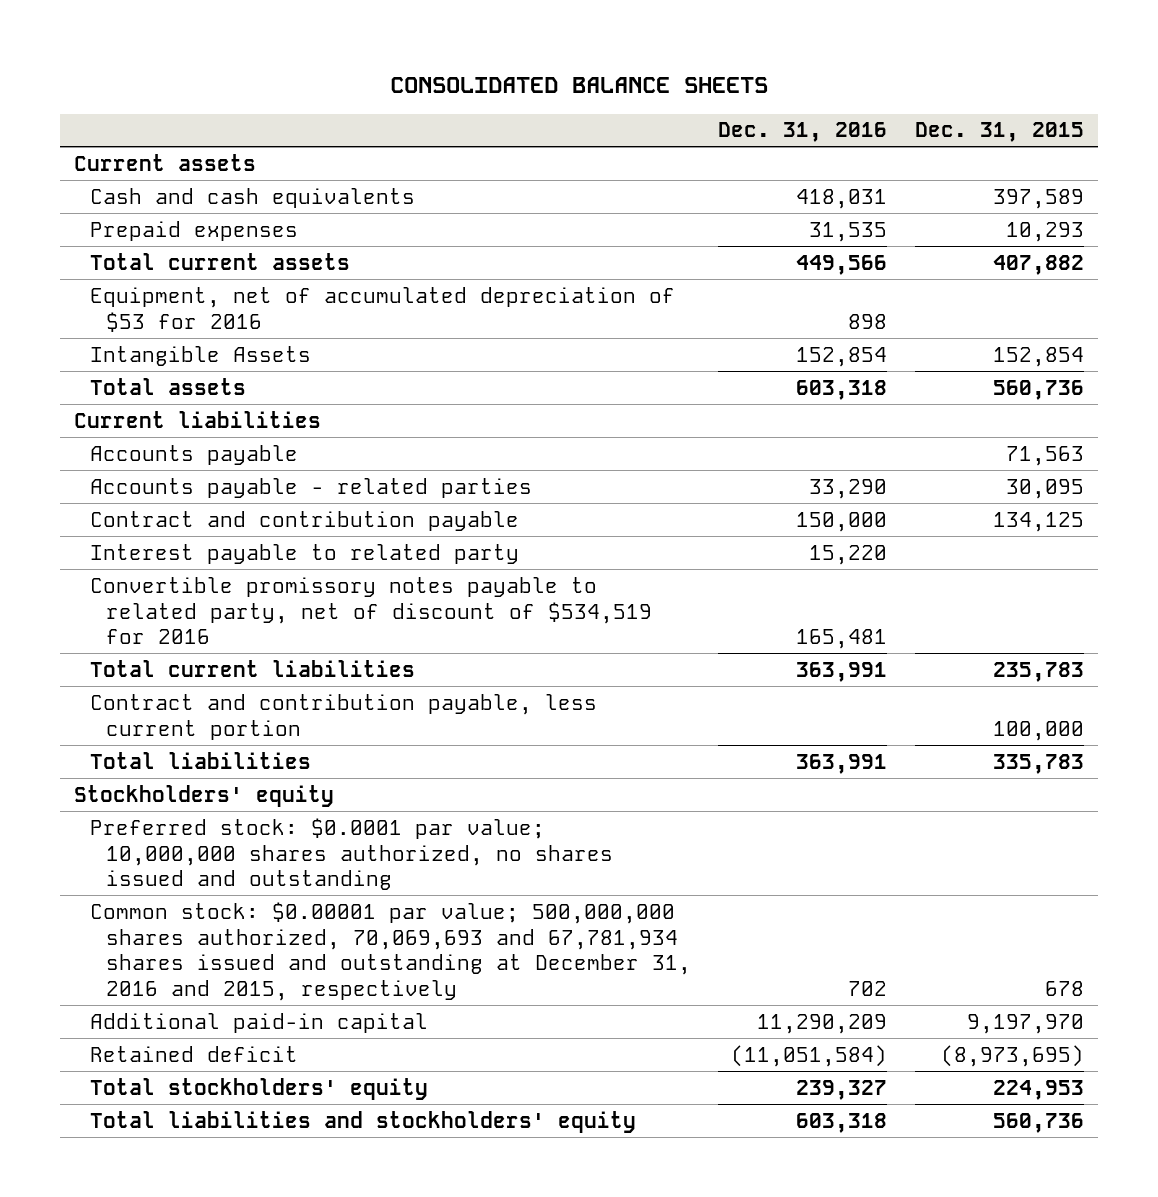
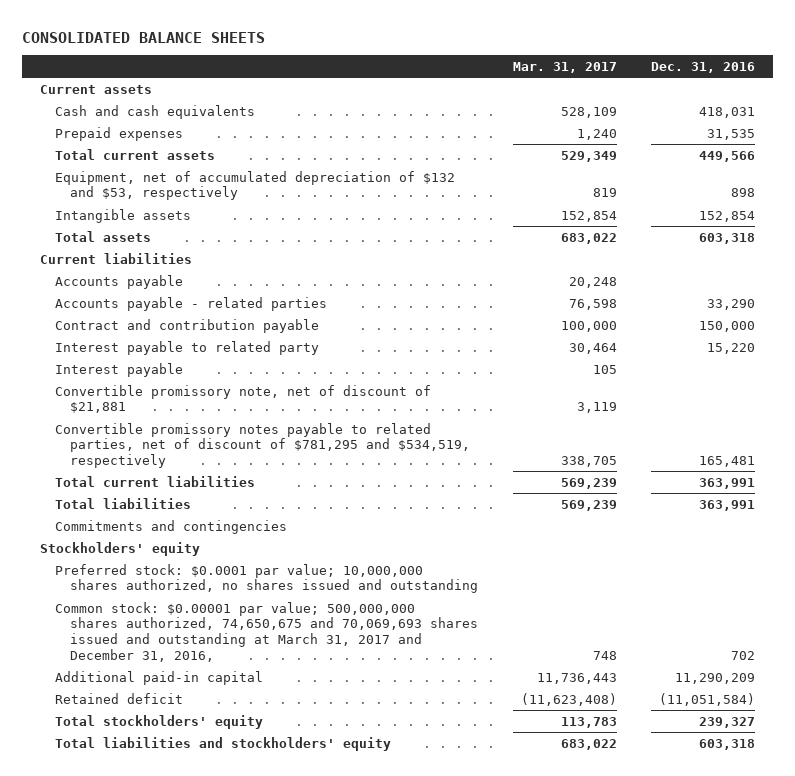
[914,122,1084,143] Dec. 31, 2015 -> none
none -> [512,61,617,73] Mar. 31, 2017
[89,286,675,332] Equipment, net of accumulated depreciation of $53 for 2016 -> [54,170,455,201] Equipment, net of accumulated depreciation of $132 and $53, respectively
[89,345,311,366] Intangible Assets -> [54,208,191,223] Intangible assets
none -> [54,362,183,377] Interest payable
none -> [54,384,431,414] Convertible promissory note, net of discount of $21,881
[89,576,652,645] Convertible promissory notes payable to related party, net of discount of $534,519 for 2016 -> [54,422,470,469] Convertible promissory notes payable to related parties, net of discount of $781,295 and $534,519, respectively
[89,693,597,740] Contract and contribution payable, less current portion -> none
none -> [54,519,287,534] Commitments and contingencies
[89,901,691,1002] Common stock: $0.00001 par value; 500,000,000 shares authorized, 70,069,693 and 67,781,934 shares issued and outstanding at December 31, 2016 and 2015, respectively -> [54,601,478,663] Common stock: $0.00001 par value; 500,000,000 shares authorized, 74,650,675 and 70,069,693 shares issued and outstanding at March 31, 2017 and December 31, 2016,

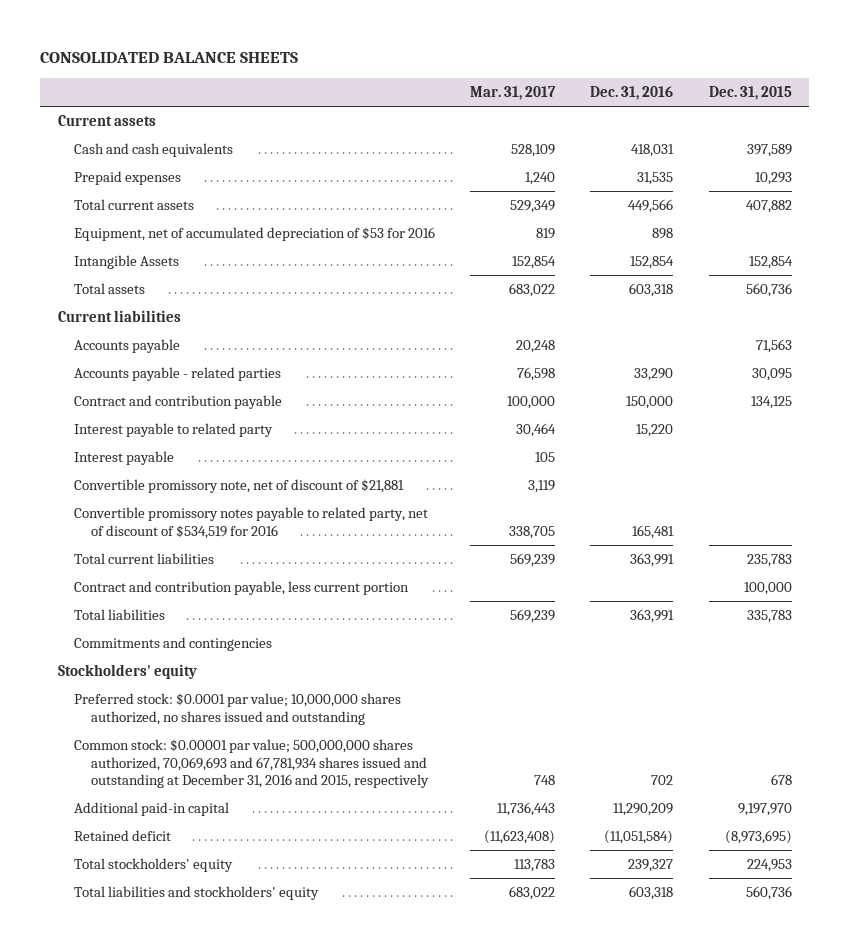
none -> [708,86,792,101] Dec. 31, 2015
[54,170,455,201] Equipment, net of accumulated depreciation of $132 and $53, respectively -> [74,227,436,242] Equipment, net of accumulated depreciation of $53 for 2016
[54,208,191,223] Intangible assets -> [74,255,180,270] Intangible Assets
[54,422,470,469] Convertible promissory notes payable to related parties, net of discount of $781,295 and $534,519, respectively -> [74,507,429,539] Convertible promissory notes payable to related party, net of discount of $534,519 for 2016
none -> [74,581,410,596] Contract and contribution payable, less current portion
[54,601,478,663] Common stock: $0.00001 par value; 500,000,000 shares authorized, 74,650,675 and 70,069,693 shares issued and outstanding at March 31, 2017 and December 31, 2016, -> [74,739,429,789] Common stock: $0.00001 par value; 500,000,000 shares authorized, 70,069,693 and 67,781,934 shares issued and outstanding at December 31, 2016 and 2015, respectively

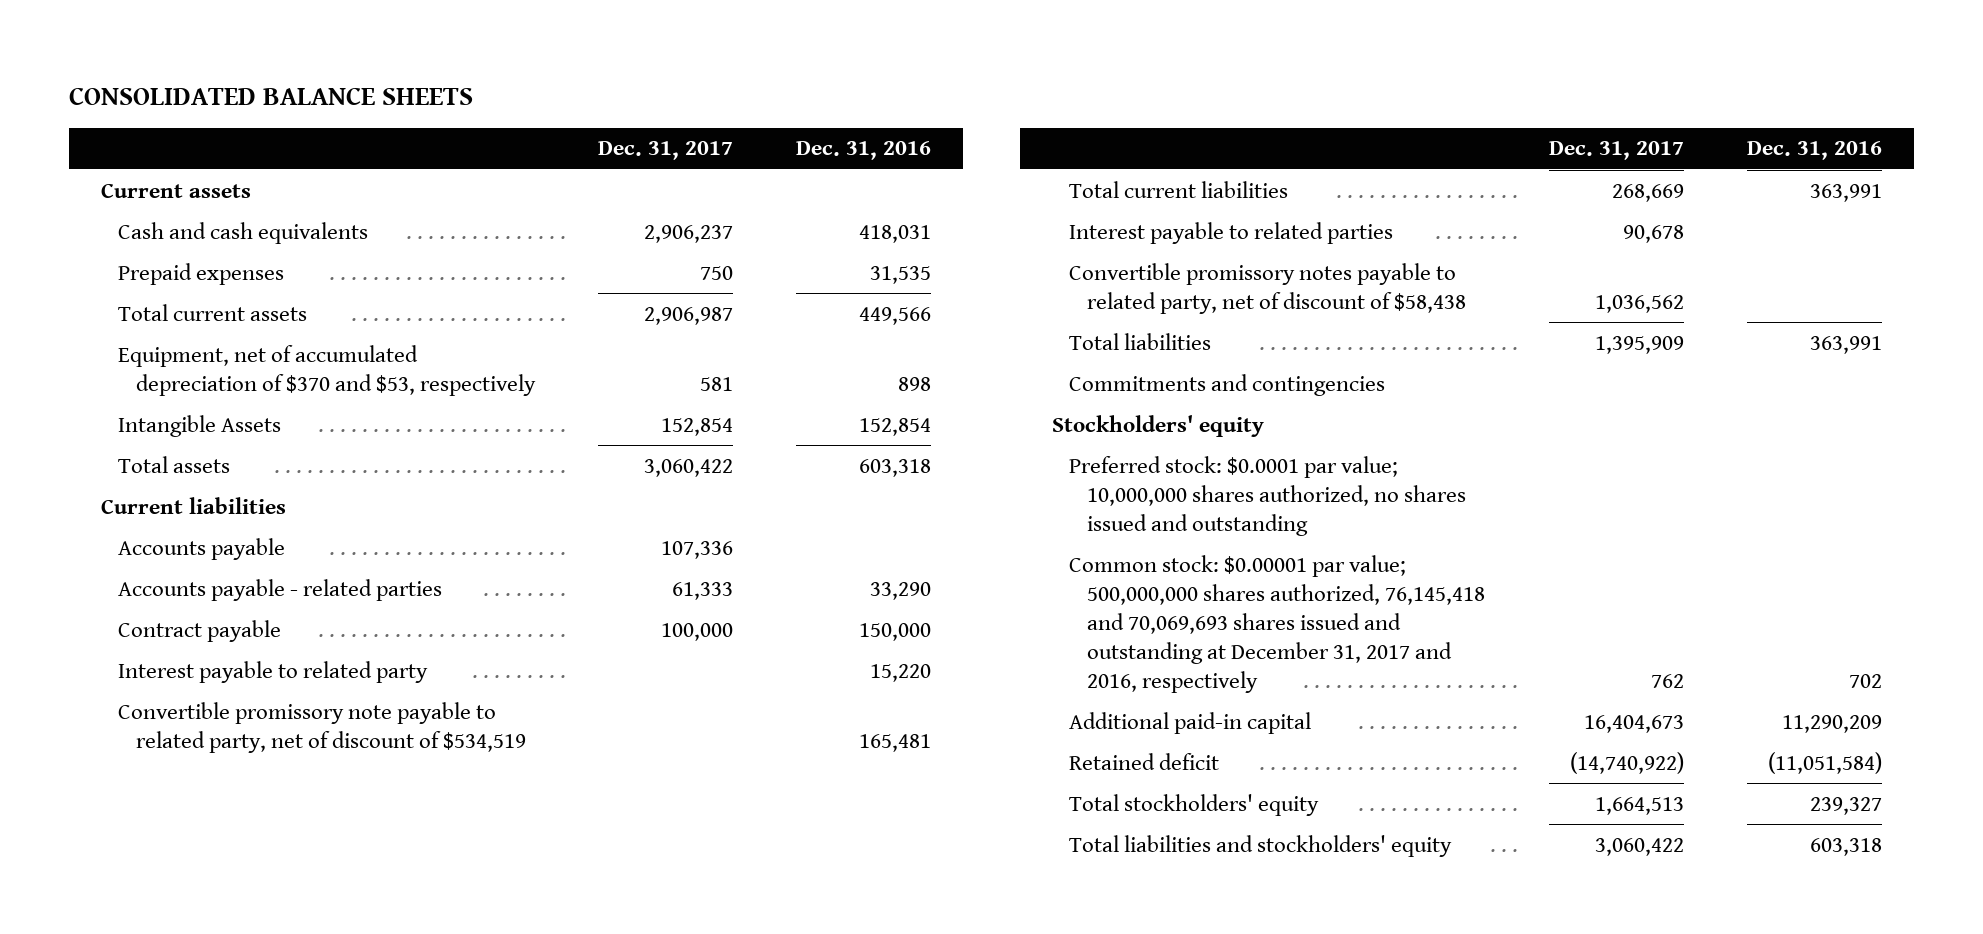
[470,86,557,101] Mar. 31, 2017 -> none
[708,86,792,101] Dec. 31, 2015 -> none
none -> [597,141,733,161] Dec. 31, 2017
[74,227,436,242] Equipment, net of accumulated depreciation of $53 for 2016 -> [118,344,536,396] Equipment, net of accumulated depreciation of $370 and $53, respectively
[74,395,283,410] Contract and contribution payable -> [118,619,282,642] Contract payable
[74,451,175,466] Interest payable -> none
[74,479,405,494] Convertible promissory note, net of discount of $21,881 -> none
[74,507,429,539] Convertible promissory notes payable to related party, net of discount of $534,519 for 2016 -> [118,701,526,753] Convertible promissory note payable to related party, net of discount of $534,519
[74,581,410,596] Contract and contribution payable, less current portion -> none
none -> [1069,221,1394,244] Interest payable to related parties
none -> [1069,262,1466,314] Convertible promissory notes payable to related party, net of discount of $58,438
[74,739,429,789] Common stock: $0.00001 par value; 500,000,000 shares authorized, 70,069,693 and 67,781,934 shares issued and outstanding at December 31, 2016 and 2015, respectively -> [1069,554,1485,694] Common stock: $0.00001 par value; 500,000,000 shares authorized, 76,145,418 and 70,069,693 shares issued and outstanding at December 31, 2017 and 2016, respectively

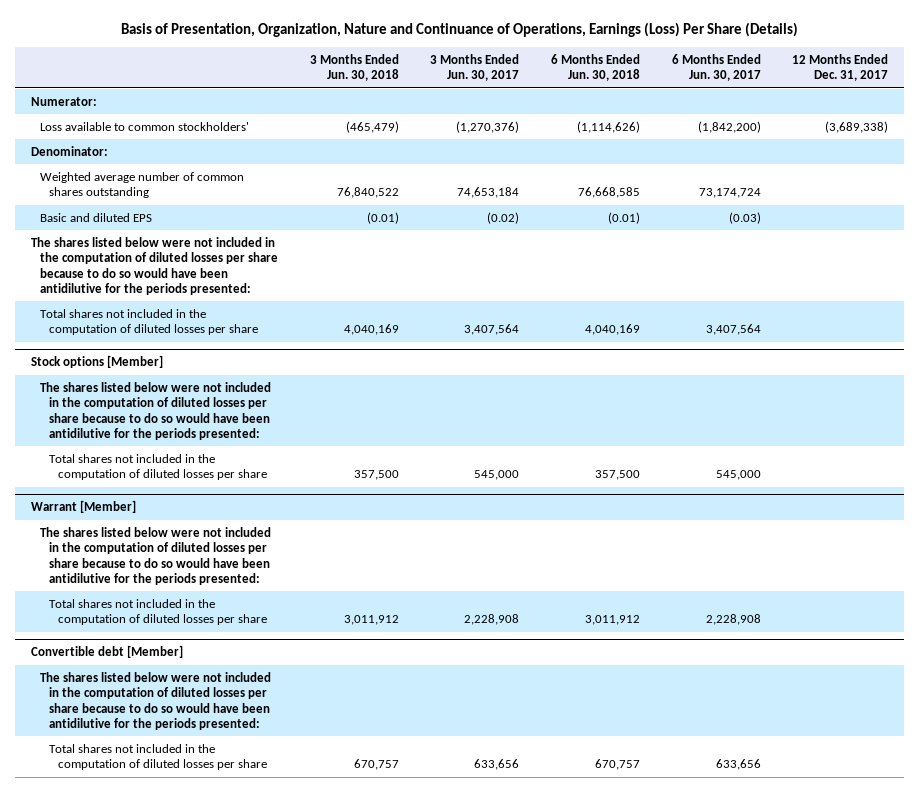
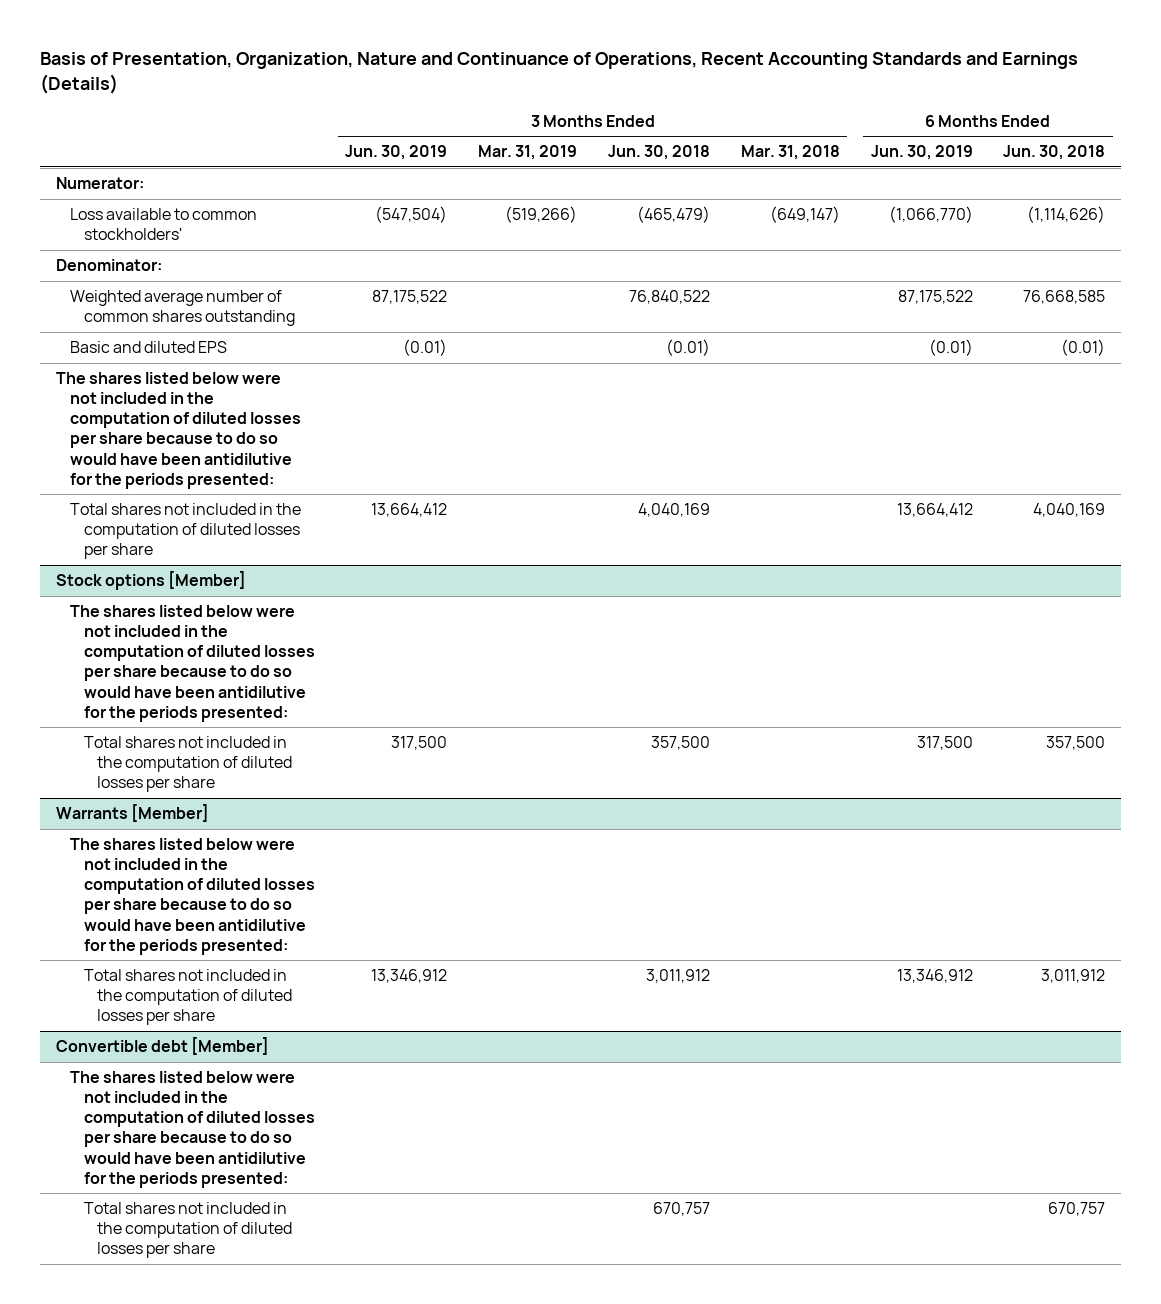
[120,22,798,38] Basis of Presentation, Organization, Nature and Continuance of Operations, Earnings (Loss) Per Share (Details) -> [40,51,1079,94] Basis of Presentation, Organization, Nature and Continuance of Operations, Recent Accounting Standards and Earnings (Details)
[430,53,520,82] 3 Months Ended Jun. 30, 2017 -> none
[671,53,761,82] 6 Months Ended Jun. 30, 2017 -> none
[792,53,889,82] 12 Months Ended Dec. 31, 2017 -> none
none -> [345,145,448,161] Jun. 30, 2019
none -> [478,145,578,161] Mar. 31, 2019
none -> [740,145,840,161] Mar. 31, 2018
none -> [870,145,973,161] Jun. 30, 2019
[30,500,136,514] Warrant [Member] -> [55,804,209,823] Warrants [Member]

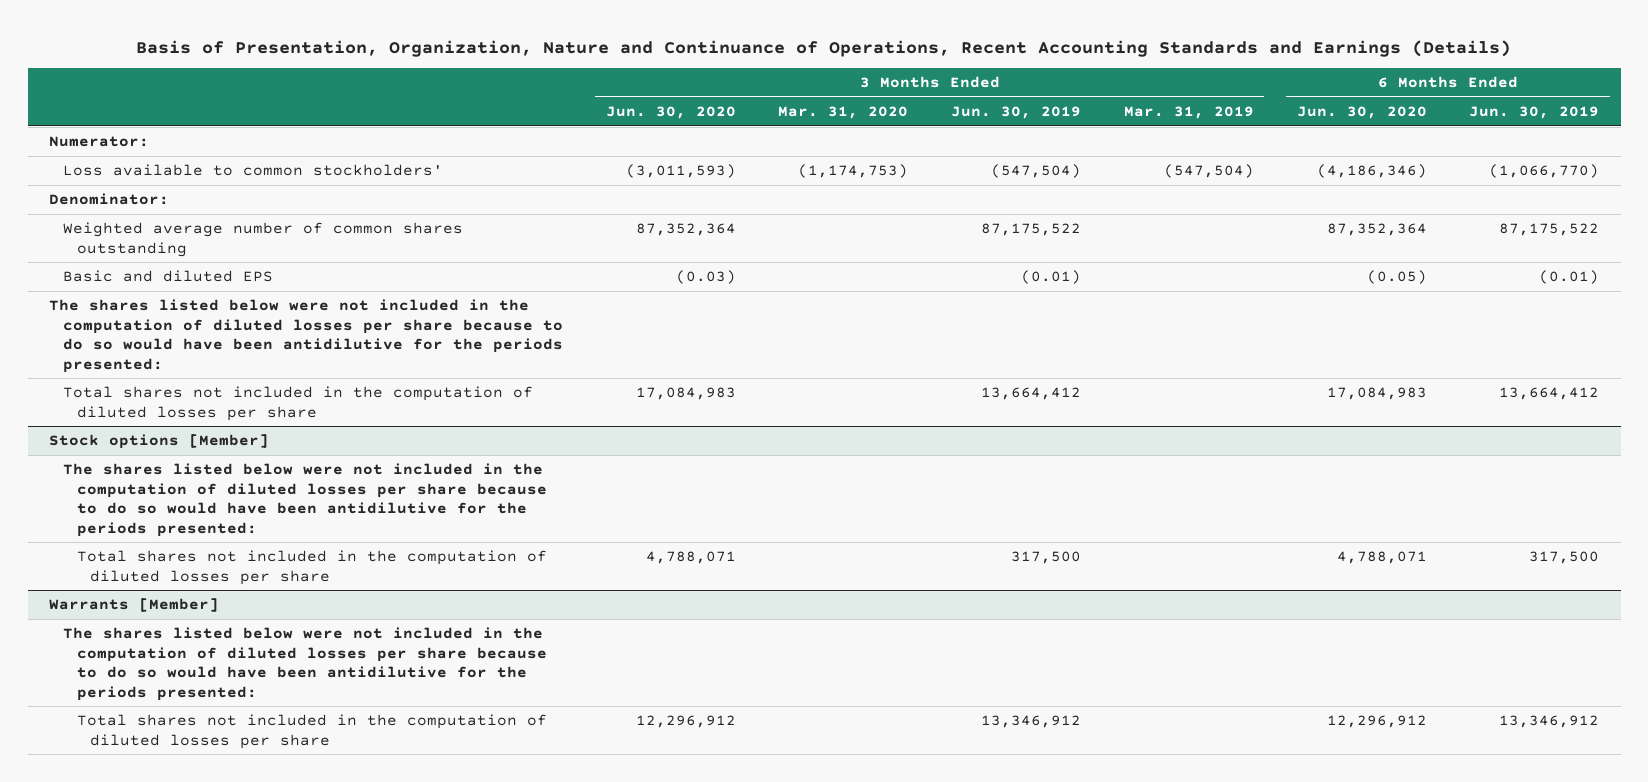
[607,145,710,161] Jun. 30, 2018 -> none
[740,145,840,161] Mar. 31, 2018 -> none
[1003,145,1106,161] Jun. 30, 2018 -> none
none -> [605,105,736,119] Jun. 30, 2020
none -> [778,105,909,119] Mar. 31, 2020
none -> [1296,105,1427,119] Jun. 30, 2020
[505,206,578,224] (519,266) -> [1163,163,1254,178] (547,504)
[55,1037,269,1056] Convertible debt [Member] -> none
[69,1071,315,1188] The shares listed below were not included in the computation of diluted losses per share because to do so would have been antidilutive for the periods presented: -> none
[83,1202,293,1259] Total shares not included in the computation of diluted losses per share -> none

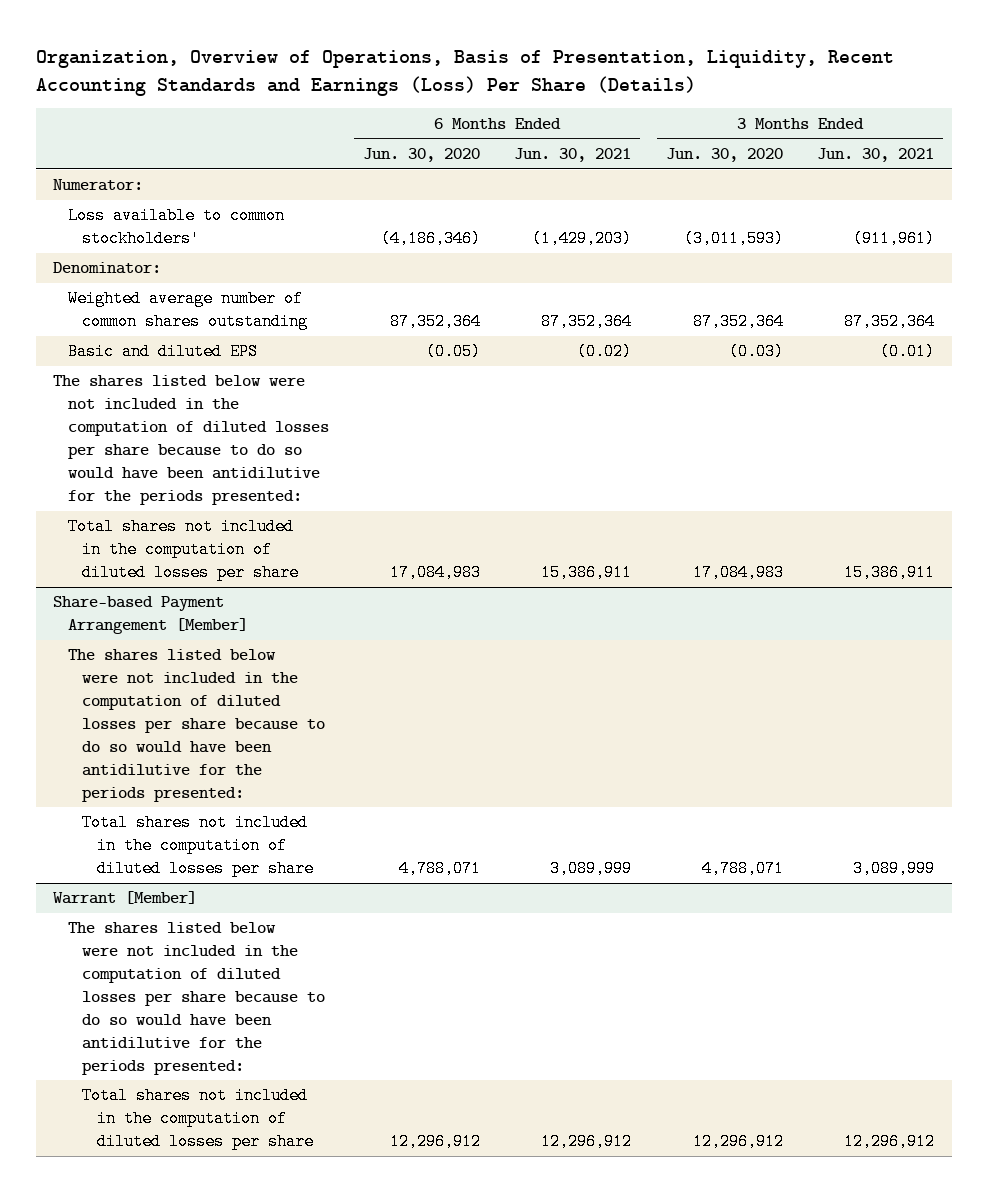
[136,39,1512,57] Basis of Presentation, Organization, Nature and Continuance of Operations, Recent Accounting Standards and Earnings (Details) -> [35,50,894,96] Organization, Overview of Operations, Basis of Presentation, Liquidity, Recent Accounting Standards and Earnings (Loss) Per Share (Details)
[778,105,909,119] Mar. 31, 2020 -> none
[951,105,1082,119] Jun. 30, 2019 -> none
[1123,105,1254,119] Mar. 31, 2019 -> none
[1469,105,1600,119] Jun. 30, 2019 -> none
none -> [514,147,632,162] Jun. 30, 2021
none -> [817,147,935,162] Jun. 30, 2021
[49,433,270,449] Stock options [Member] -> [52,596,248,635] Share-based Payment Arrangement [Member]
[49,597,220,612] Warrants [Member] -> [52,891,197,905] Warrant [Member]

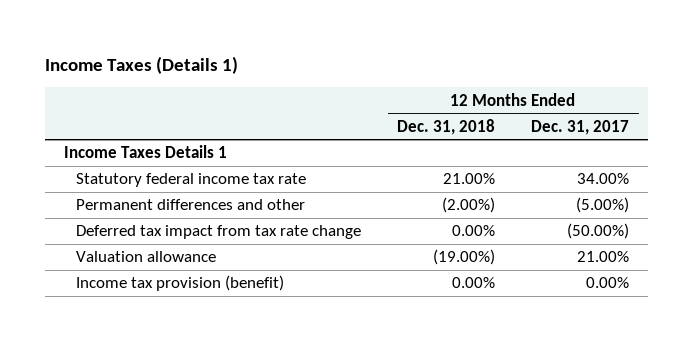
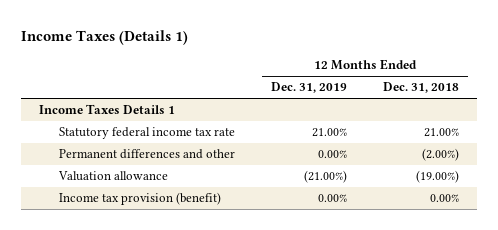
[531,119,630,135] Dec. 31, 2017 -> none
none -> [270,82,347,94] Dec. 31, 2019
[75,225,361,240] Deferred tax impact from tax rate change -> none

